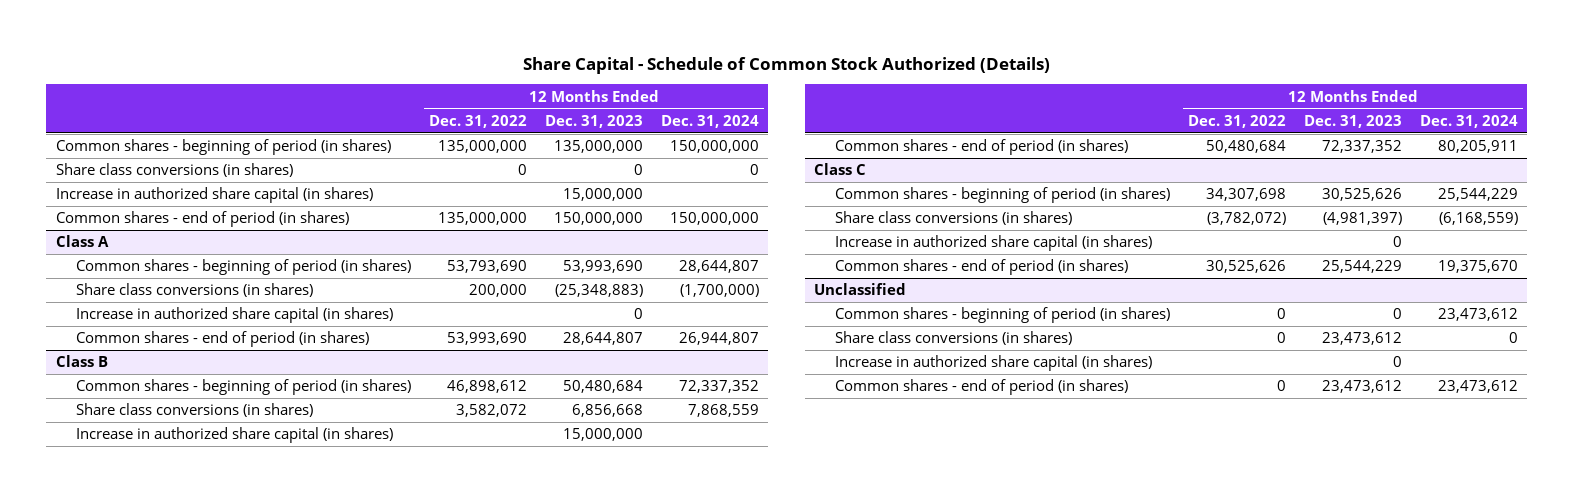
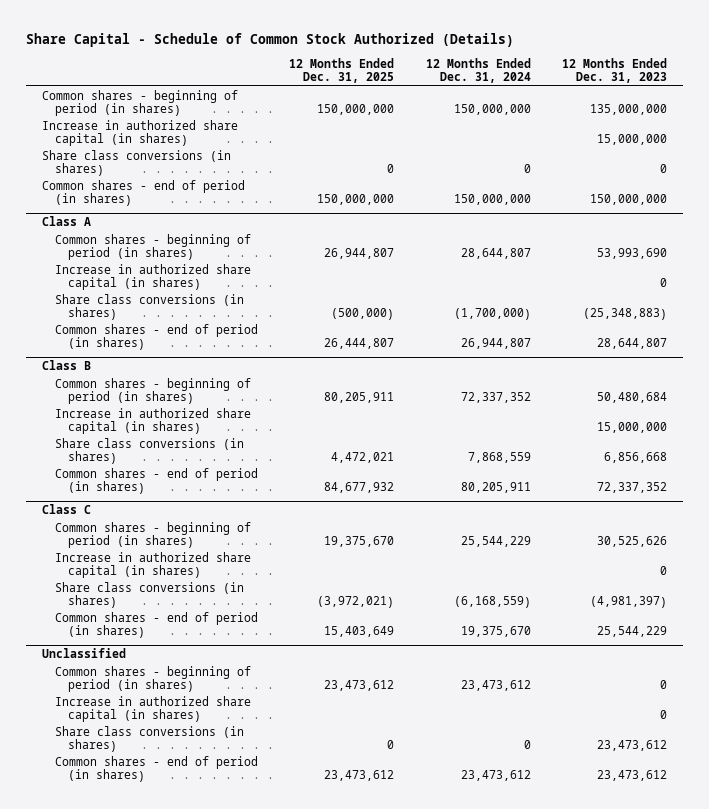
[428,114,527,128] Dec. 31, 2022 -> none
none -> [289,57,395,84] 12 Months Ended Dec. 31, 2025
[55,163,293,178] Share class conversions (in shares) -> [41,149,231,177] Share class conversions (in shares)
[75,283,313,298] Share class conversions (in shares) -> [54,293,244,321] Share class conversions (in shares)
[75,403,313,418] Share class conversions (in shares) -> [54,437,244,465] Share class conversions (in shares)
[834,211,1072,226] Share class conversions (in shares) -> [54,581,244,609] Share class conversions (in shares)
[834,331,1072,346] Share class conversions (in shares) -> [54,725,244,753] Share class conversions (in shares)

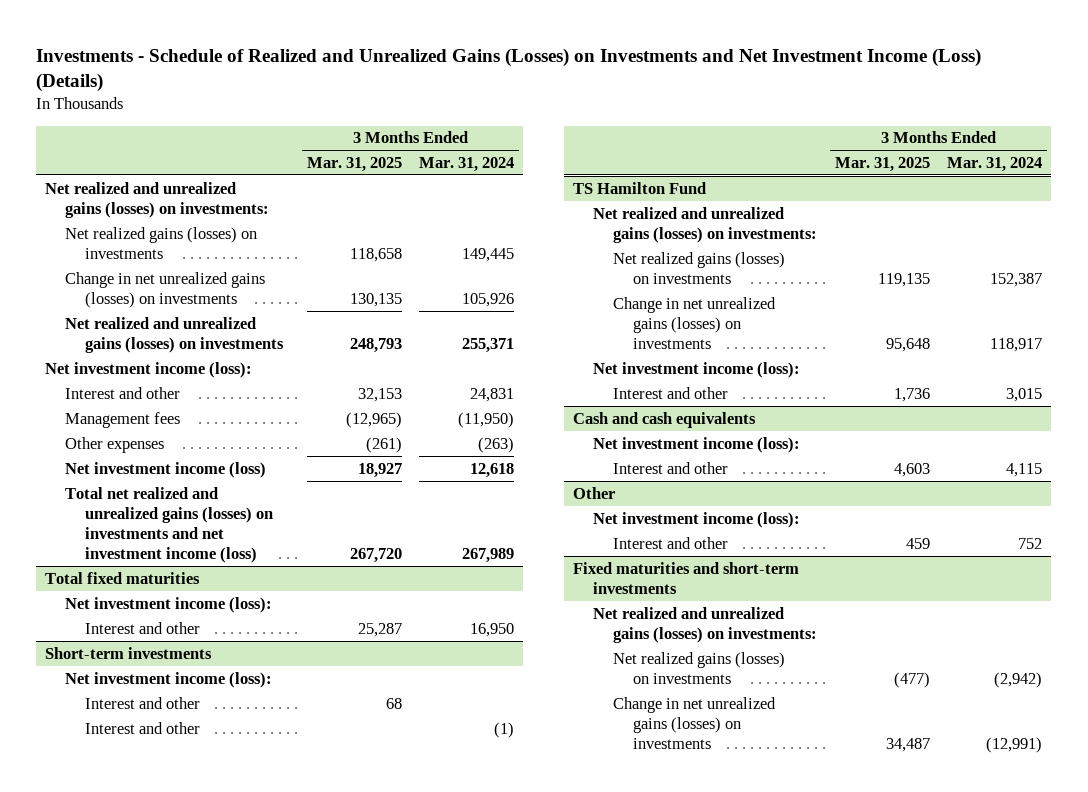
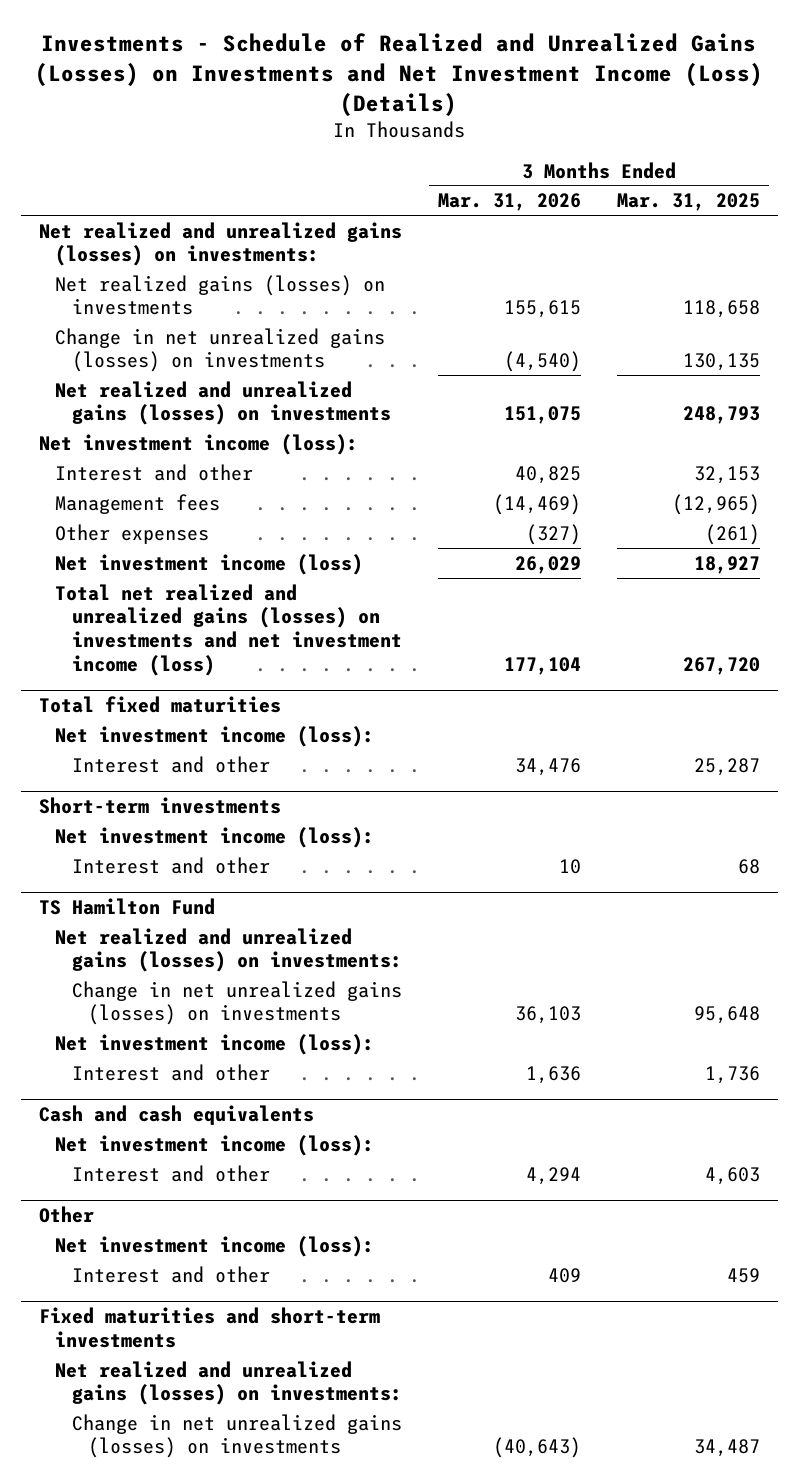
[419,157,515,173] Mar. 31, 2024 -> none
none -> [437,193,581,212] Mar. 31, 2026
[84,721,200,734] Interest and other -> none
[612,251,785,284] Net realized gains (losses) on investments -> none
[612,651,785,684] Net realized gains (losses) on investments -> none

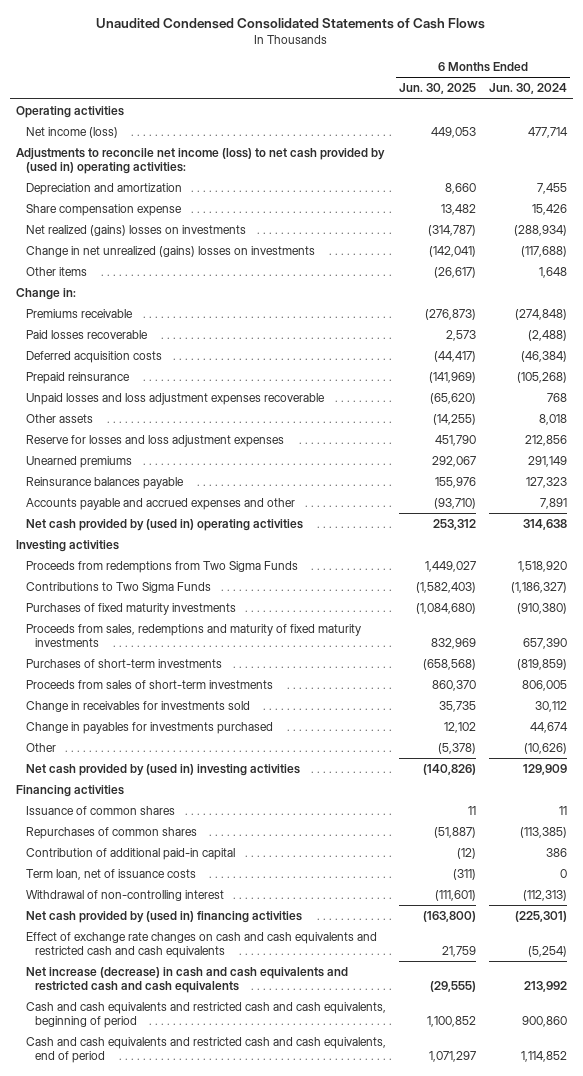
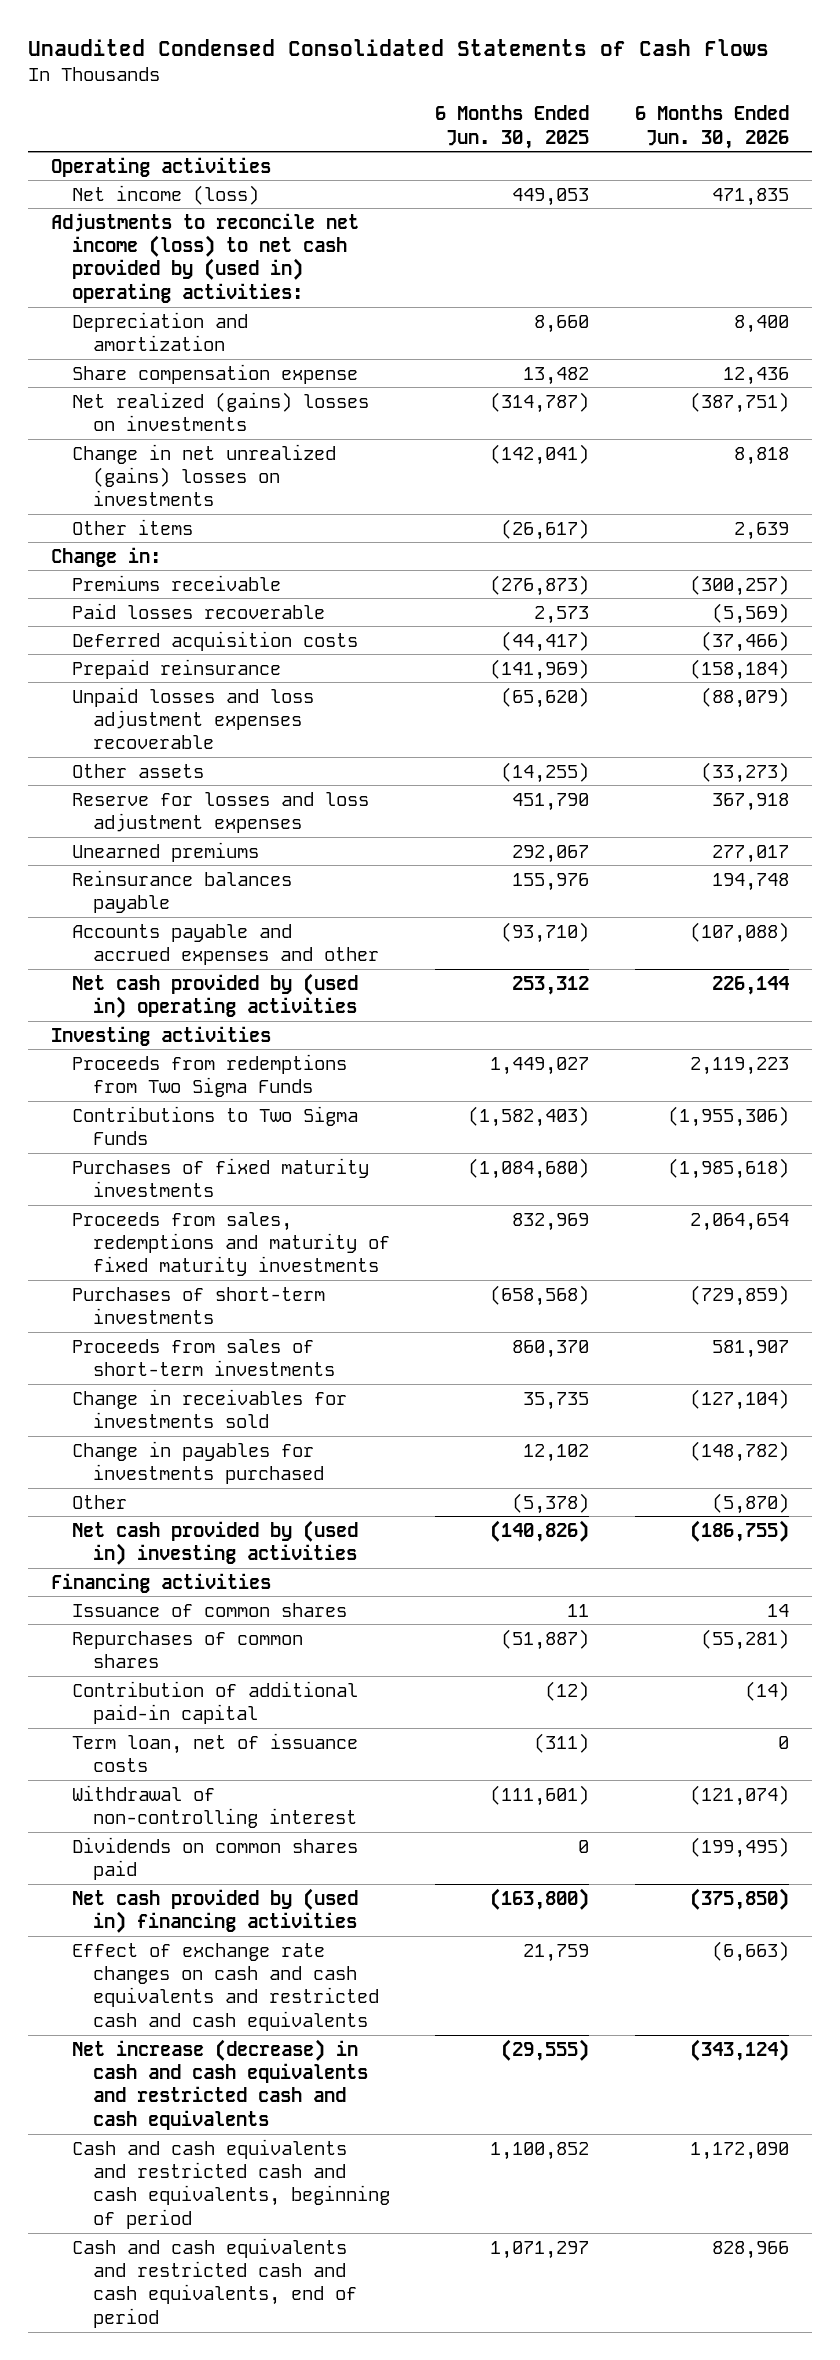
[488,83,567,95] Jun. 30, 2024 -> none
none -> [635,105,790,149] 6 Months Ended Jun. 30, 2026
none -> [71,1836,358,1881] Dividends on common shares paid

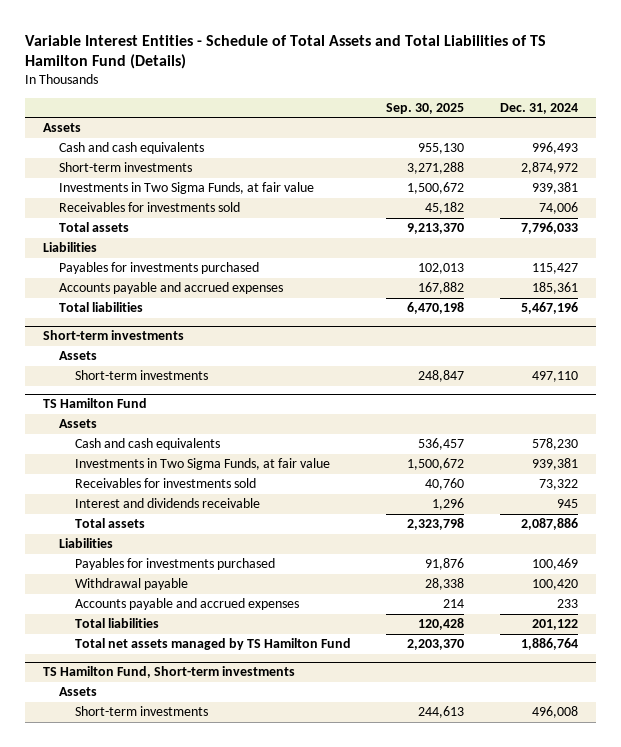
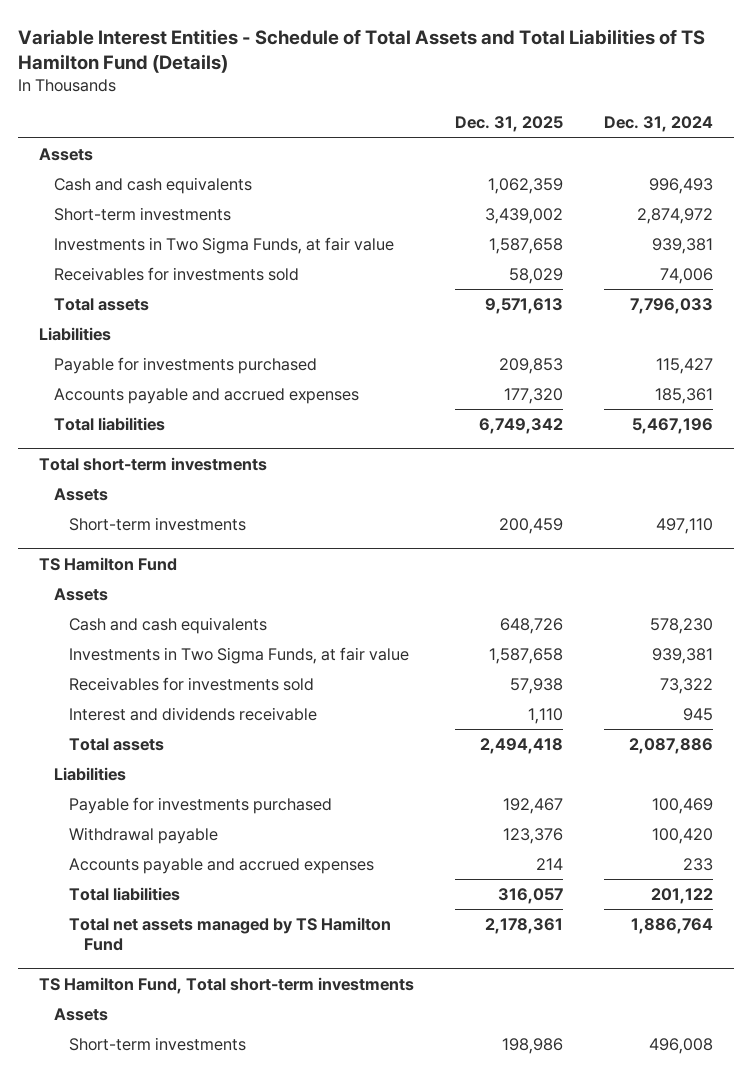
[386,102,465,114] Sep. 30, 2025 -> none
none -> [454,116,563,133] Dec. 31, 2025
[58,262,259,275] Payables for investments purchased -> [53,356,317,374] Payable for investments purchased
[42,330,184,341] Short-term investments -> [38,456,267,471] Total short-term investments
[75,558,276,571] Payables for investments purchased -> [69,796,333,814] Payable for investments purchased
[42,666,295,679] TS Hamilton Fund, Short-term investments -> [38,976,414,994] TS Hamilton Fund, Total short-term investments

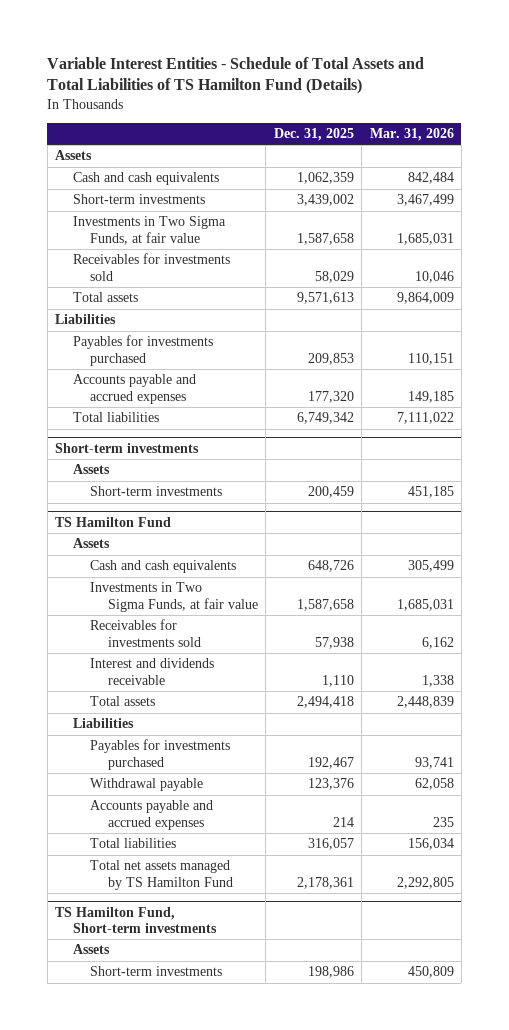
[603,116,713,133] Dec. 31, 2024 -> none
none -> [369,127,454,141] Mar. 31, 2026
[53,356,317,374] Payable for investments purchased -> [72,335,213,366] Payables for investments purchased
[38,456,267,471] Total short-term investments -> [55,442,200,453] Short-term investments
[69,796,333,814] Payable for investments purchased -> [90,739,231,770] Payables for investments purchased
[38,976,414,994] TS Hamilton Fund, Total short-term investments -> [55,906,217,934] TS Hamilton Fund, Short-term investments

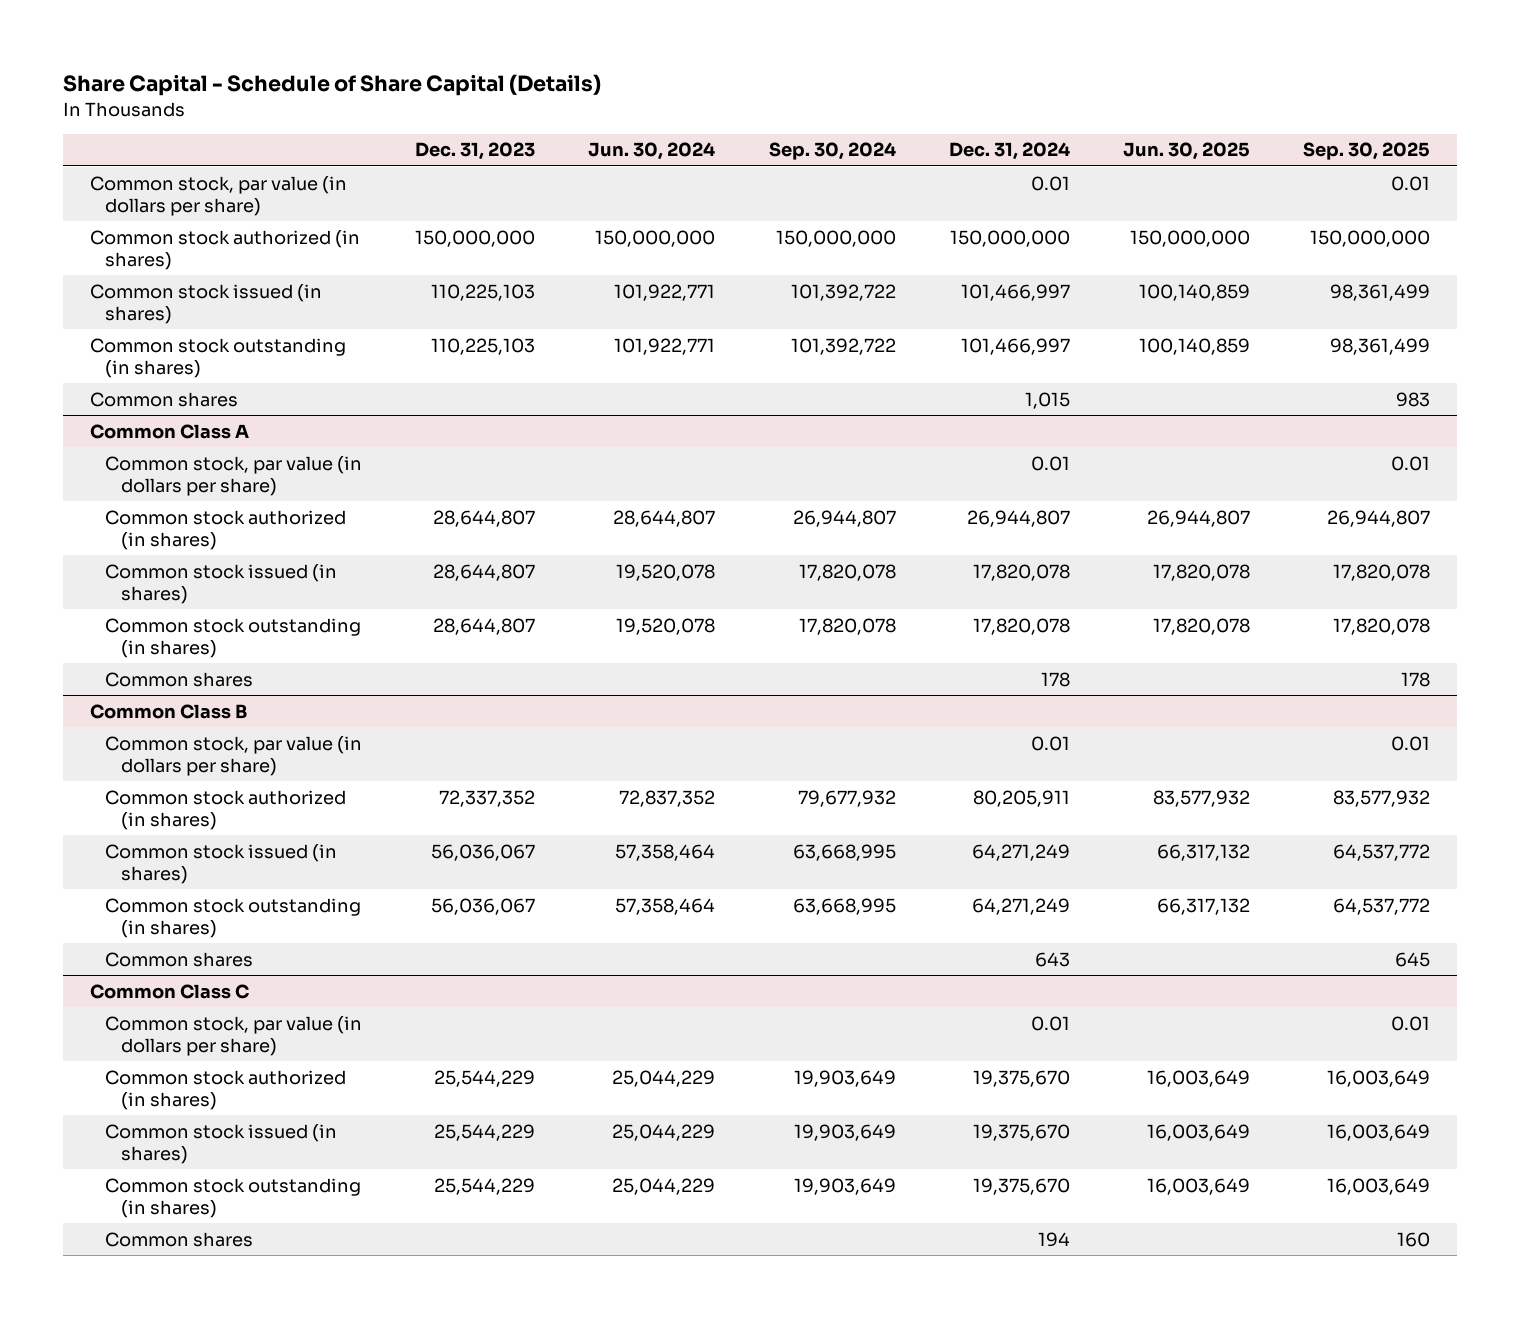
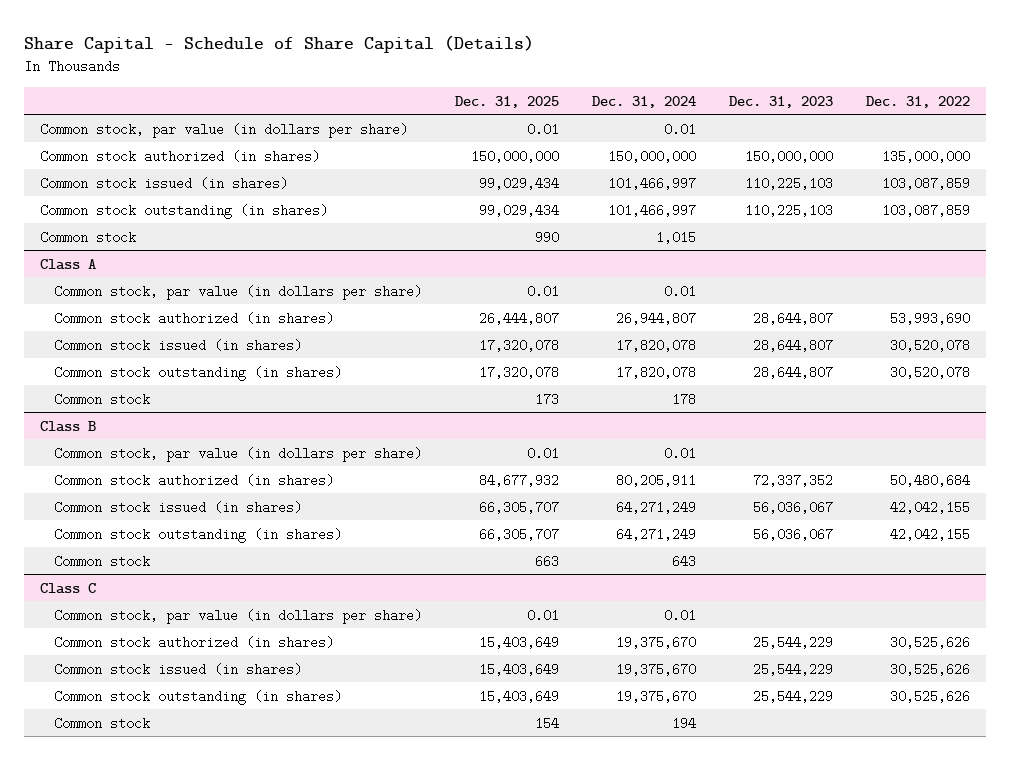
[588,142,716,161] Jun. 30, 2024 -> none
[768,142,896,161] Sep. 30, 2024 -> none
[1122,142,1250,161] Jun. 30, 2025 -> none
[1303,142,1431,161] Sep. 30, 2025 -> none
none -> [454,95,559,108] Dec. 31, 2025
none -> [865,95,970,108] Dec. 31, 2022
[89,391,238,407] Common shares -> [40,230,137,244] Common stock
[89,423,249,439] Common Class A -> [40,258,97,270] Class A
[105,671,254,687] Common shares -> [53,392,150,406] Common stock
[89,703,247,719] Common Class B -> [40,420,97,432] Class B
[105,951,254,967] Common shares -> [53,554,150,568] Common stock
[89,983,249,999] Common Class C -> [40,582,97,594] Class C
[105,1231,254,1247] Common shares -> [53,716,150,730] Common stock

